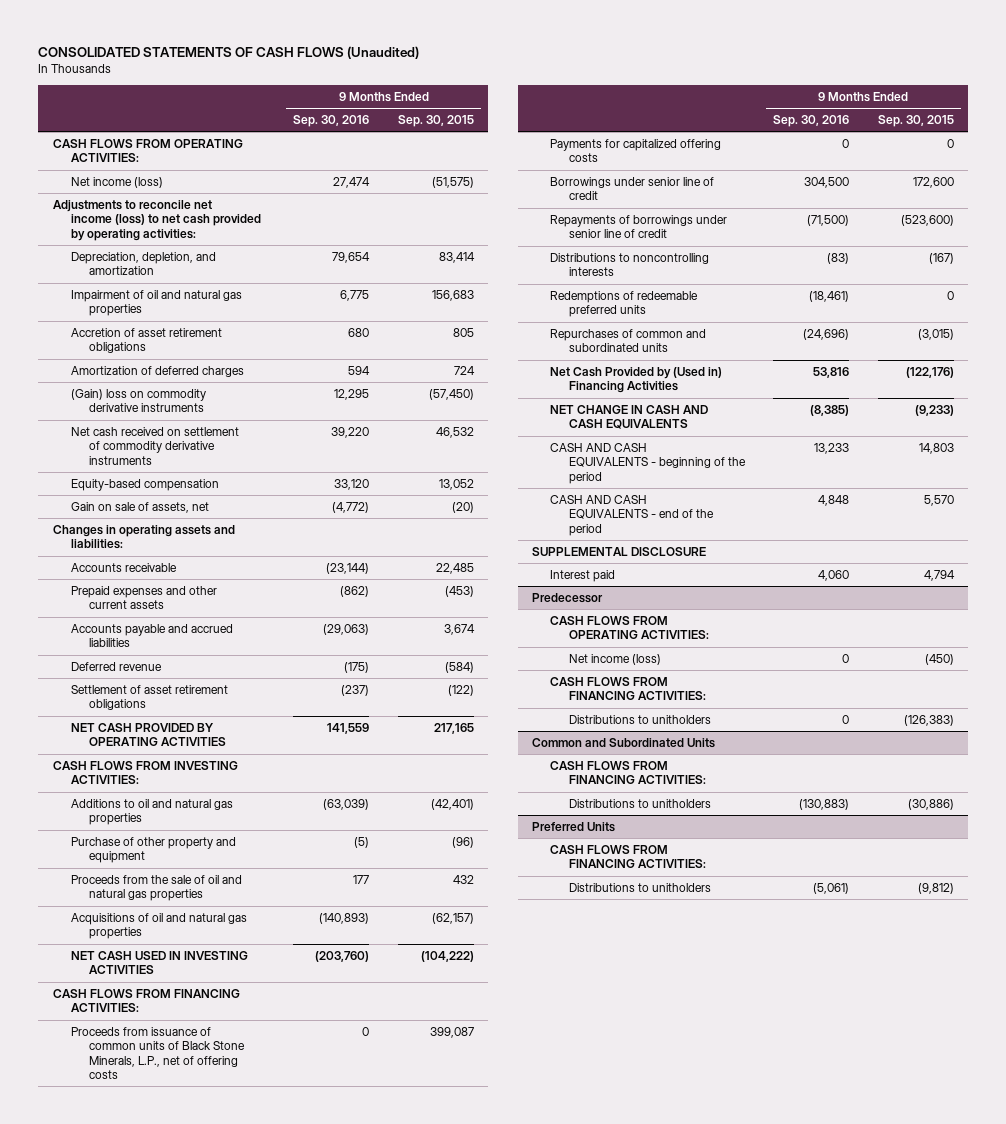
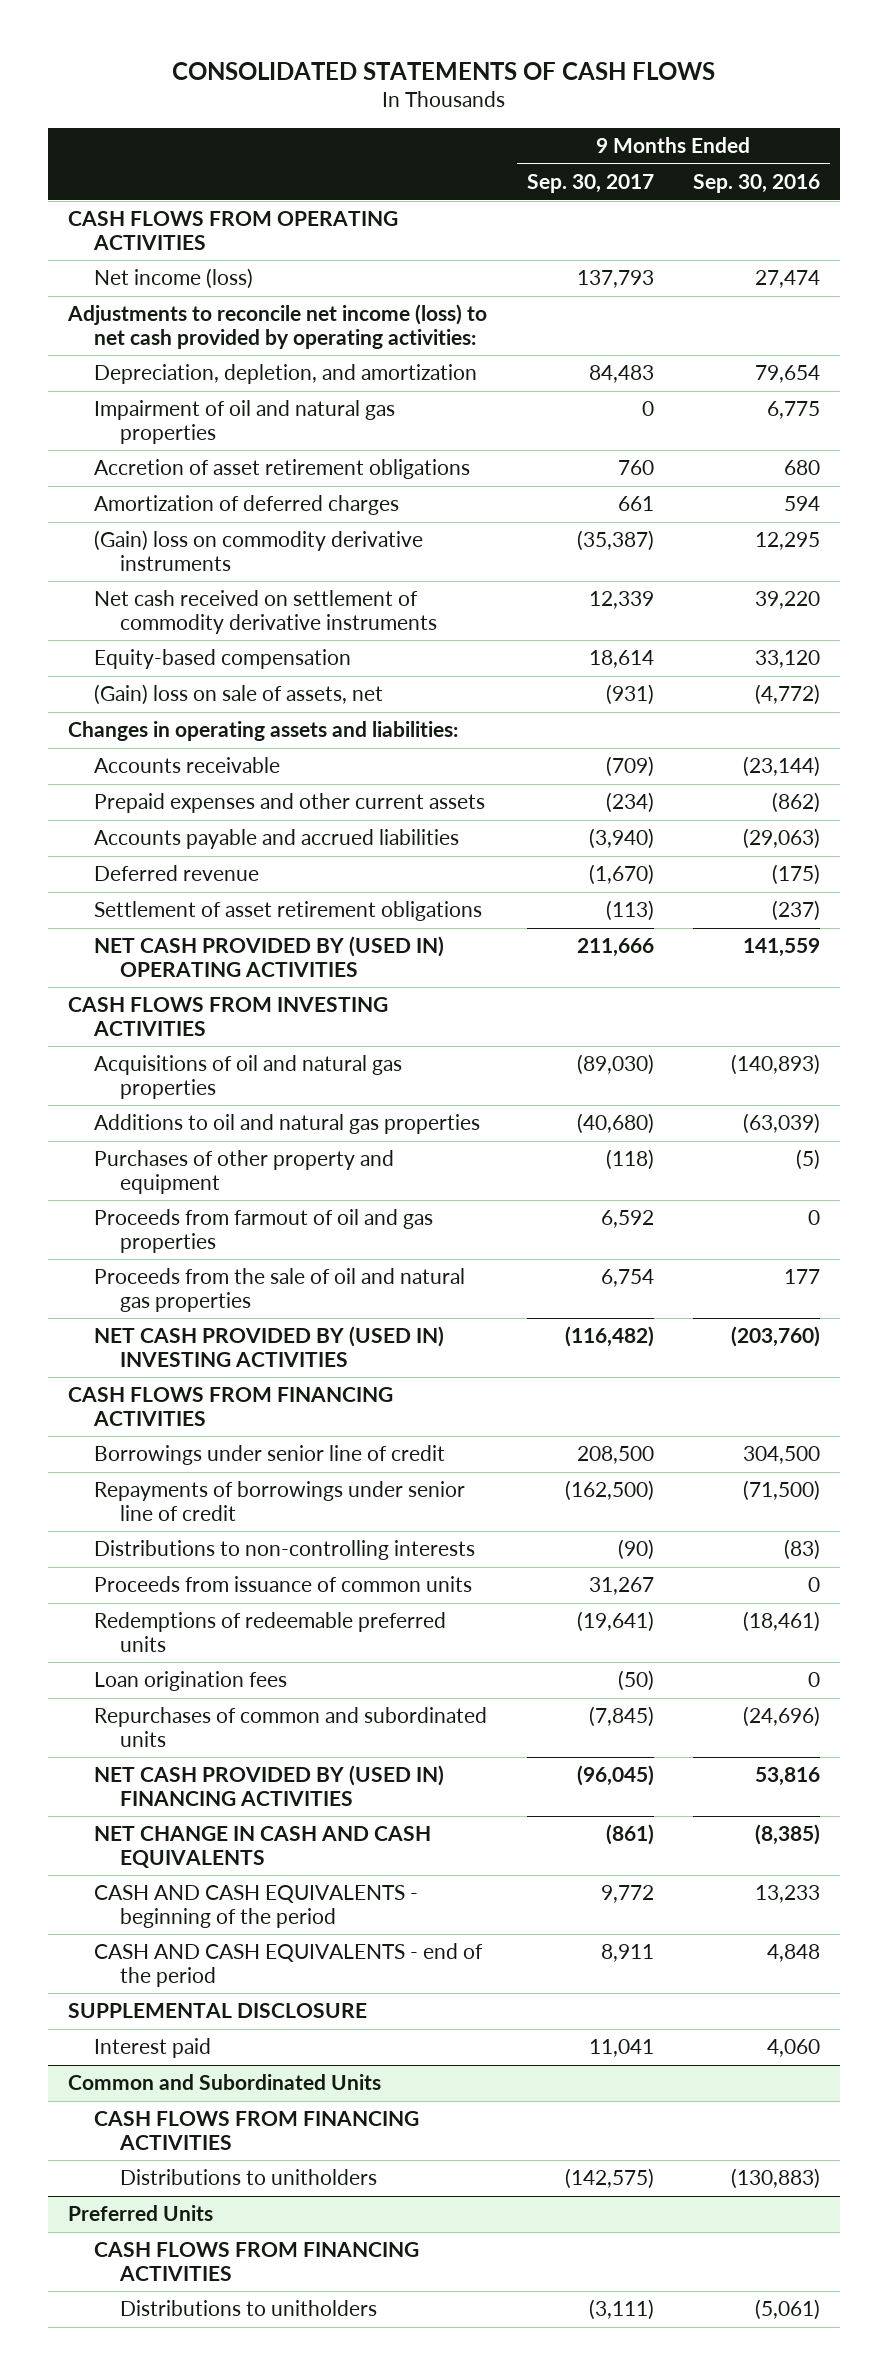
[38,45,420,59] CONSOLIDATED STATEMENTS OF CASH FLOWS (Unaudited) -> [172,61,716,80] CONSOLIDATED STATEMENTS OF CASH FLOWS
[398,115,475,128] Sep. 30, 2015 -> none
none -> [526,173,654,193] Sep. 30, 2017
[52,138,243,163] CASH FLOWS FROM OPERATING ACTIVITIES: -> [67,211,398,250] CASH FLOWS FROM OPERATING ACTIVITIES
[70,501,209,513] Gain on sale of assets, net -> [93,684,383,706] (Gain) loss on sale of assets, net
[70,722,226,747] NET CASH PROVIDED BY OPERATING ACTIVITIES -> [93,936,444,977] NET CASH PROVIDED BY (USED IN) OPERATING ACTIVITIES
[52,760,238,785] CASH FLOWS FROM INVESTING ACTIVITIES: -> [67,997,388,1036] CASH FLOWS FROM INVESTING ACTIVITIES
[70,912,247,940] Acquisitions of oil and natural gas properties -> [93,1055,402,1099] Acquisitions of oil and natural gas properties
[70,836,236,864] Purchase of other property and equipment -> [93,1150,394,1194] Purchases of other property and equipment
none -> [93,1209,433,1253] Proceeds from farmout of oil and gas properties
[70,1026,245,1079] Proceeds from issuance of common units of Black Stone Minerals, L.P., net of offering costs -> none
[550,138,722,163] Payments for capitalized offering costs -> none
[70,950,248,975] NET CASH USED IN INVESTING ACTIVITIES -> [93,1326,444,1367] NET CASH PROVIDED BY (USED IN) INVESTING ACTIVITIES
[52,988,240,1013] CASH FLOWS FROM FINANCING ACTIVITIES: -> [67,1387,393,1426] CASH FLOWS FROM FINANCING ACTIVITIES
[550,252,710,277] Distributions to noncontrolling interests -> [93,1540,475,1561] Distributions to non-controlling interests
none -> [93,1576,472,1593] Proceeds from issuance of common units
none -> [93,1671,287,1692] Loan origination fees
[550,366,723,394] Net Cash Provided by (Used in) Financing Activities -> [93,1765,444,1806] NET CASH PROVIDED BY (USED IN) FINANCING ACTIVITIES
[532,592,604,603] Predecessor -> none
[550,615,709,640] CASH FLOWS FROM OPERATING ACTIVITIES: -> none
[568,653,661,665] Net income (loss) -> none
[550,676,706,701] CASH FLOWS FROM FINANCING ACTIVITIES: -> none
[568,714,711,724] Distributions to unitholders -> none
[550,760,706,785] CASH FLOWS FROM FINANCING ACTIVITIES: -> [93,2111,419,2150] CASH FLOWS FROM FINANCING ACTIVITIES
[550,844,706,869] CASH FLOWS FROM FINANCING ACTIVITIES: -> [93,2242,419,2281] CASH FLOWS FROM FINANCING ACTIVITIES

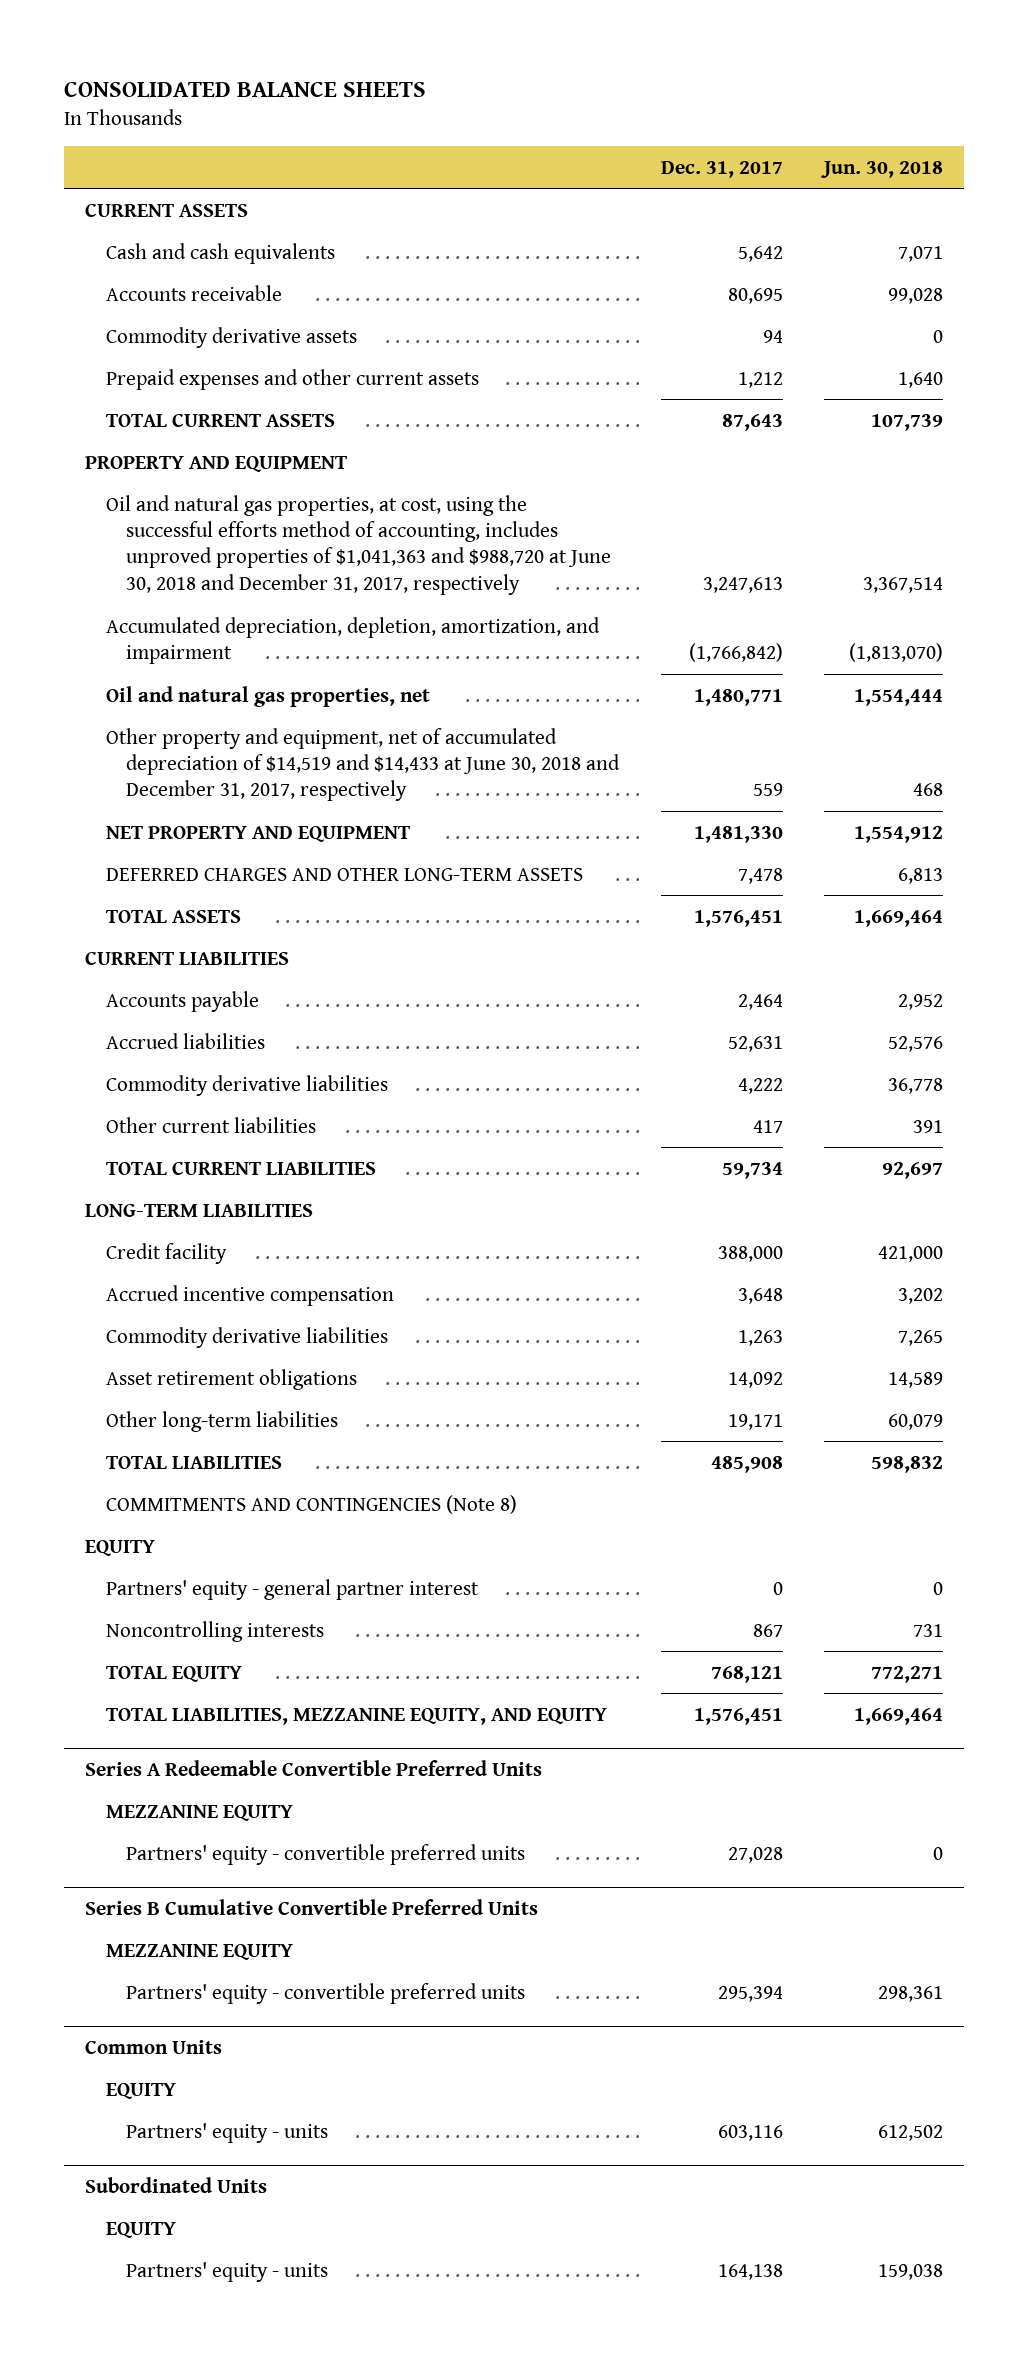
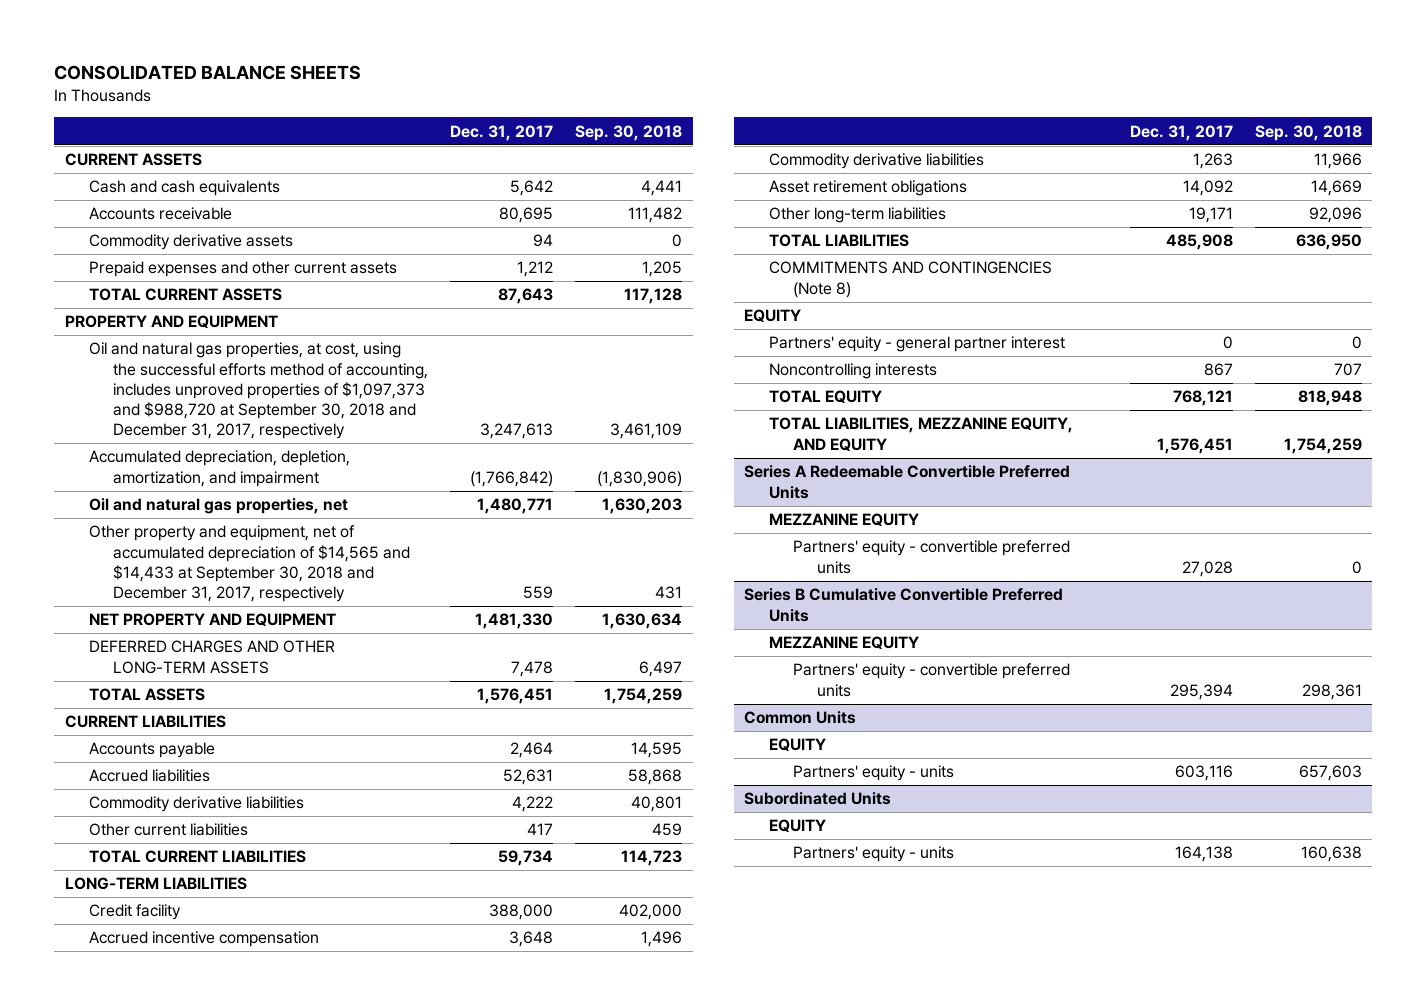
[821,160,944,178] Jun. 30, 2018 -> none
none -> [575,124,683,141] Sep. 30, 2018
[105,494,612,595] Oil and natural gas properties, at cost, using the successful efforts method of accounting, includes unproved properties of $1,041,363 and $988,720 at June 30, 2018 and December 31, 2017, respectively -> [89,342,429,440] Oil and natural gas properties, at cost, using the successful efforts method of accounting, includes unproved properties of $1,097,373 and $988,720 at September 30, 2018 and December 31, 2017, respectively
[105,727,621,802] Other property and equipment, net of accumulated depreciation of $14,519 and $14,433 at June 30, 2018 and December 31, 2017, respectively -> [89,525,411,603] Other property and equipment, net of accumulated depreciation of $14,565 and $14,433 at September 30, 2018 and December 31, 2017, respectively

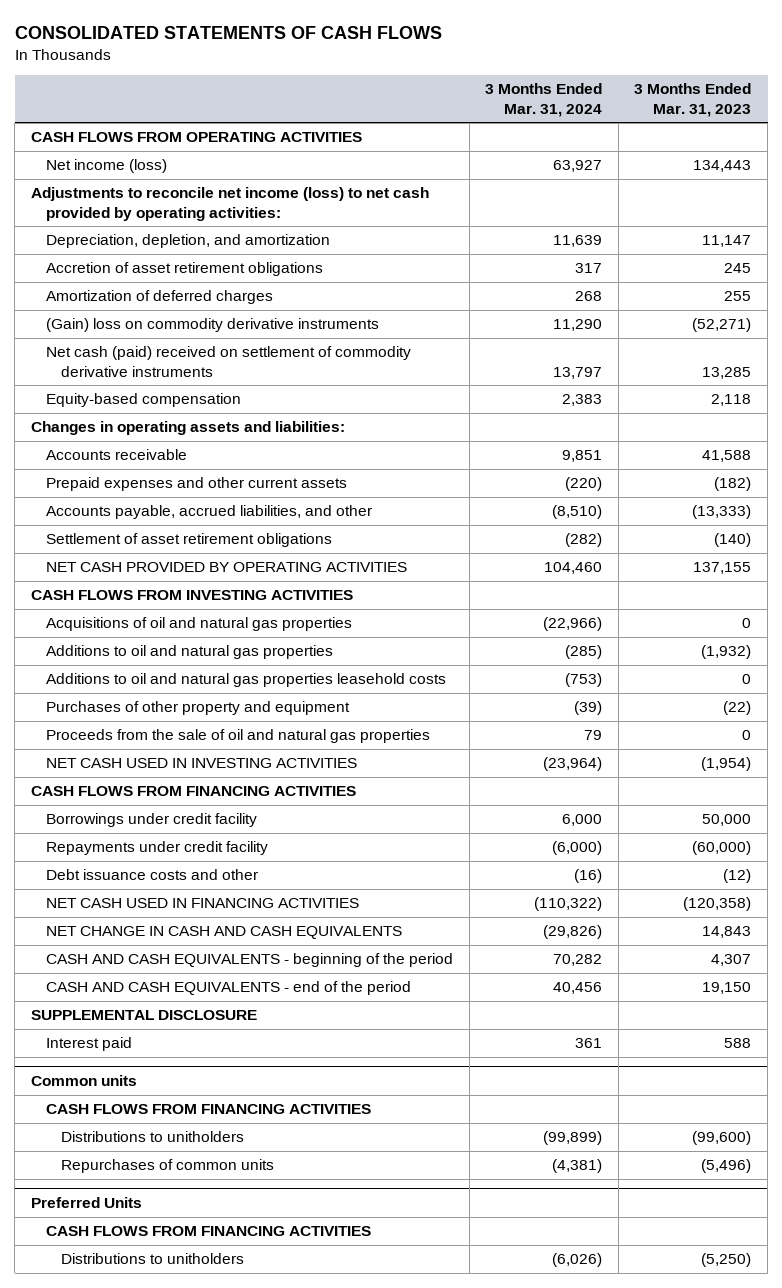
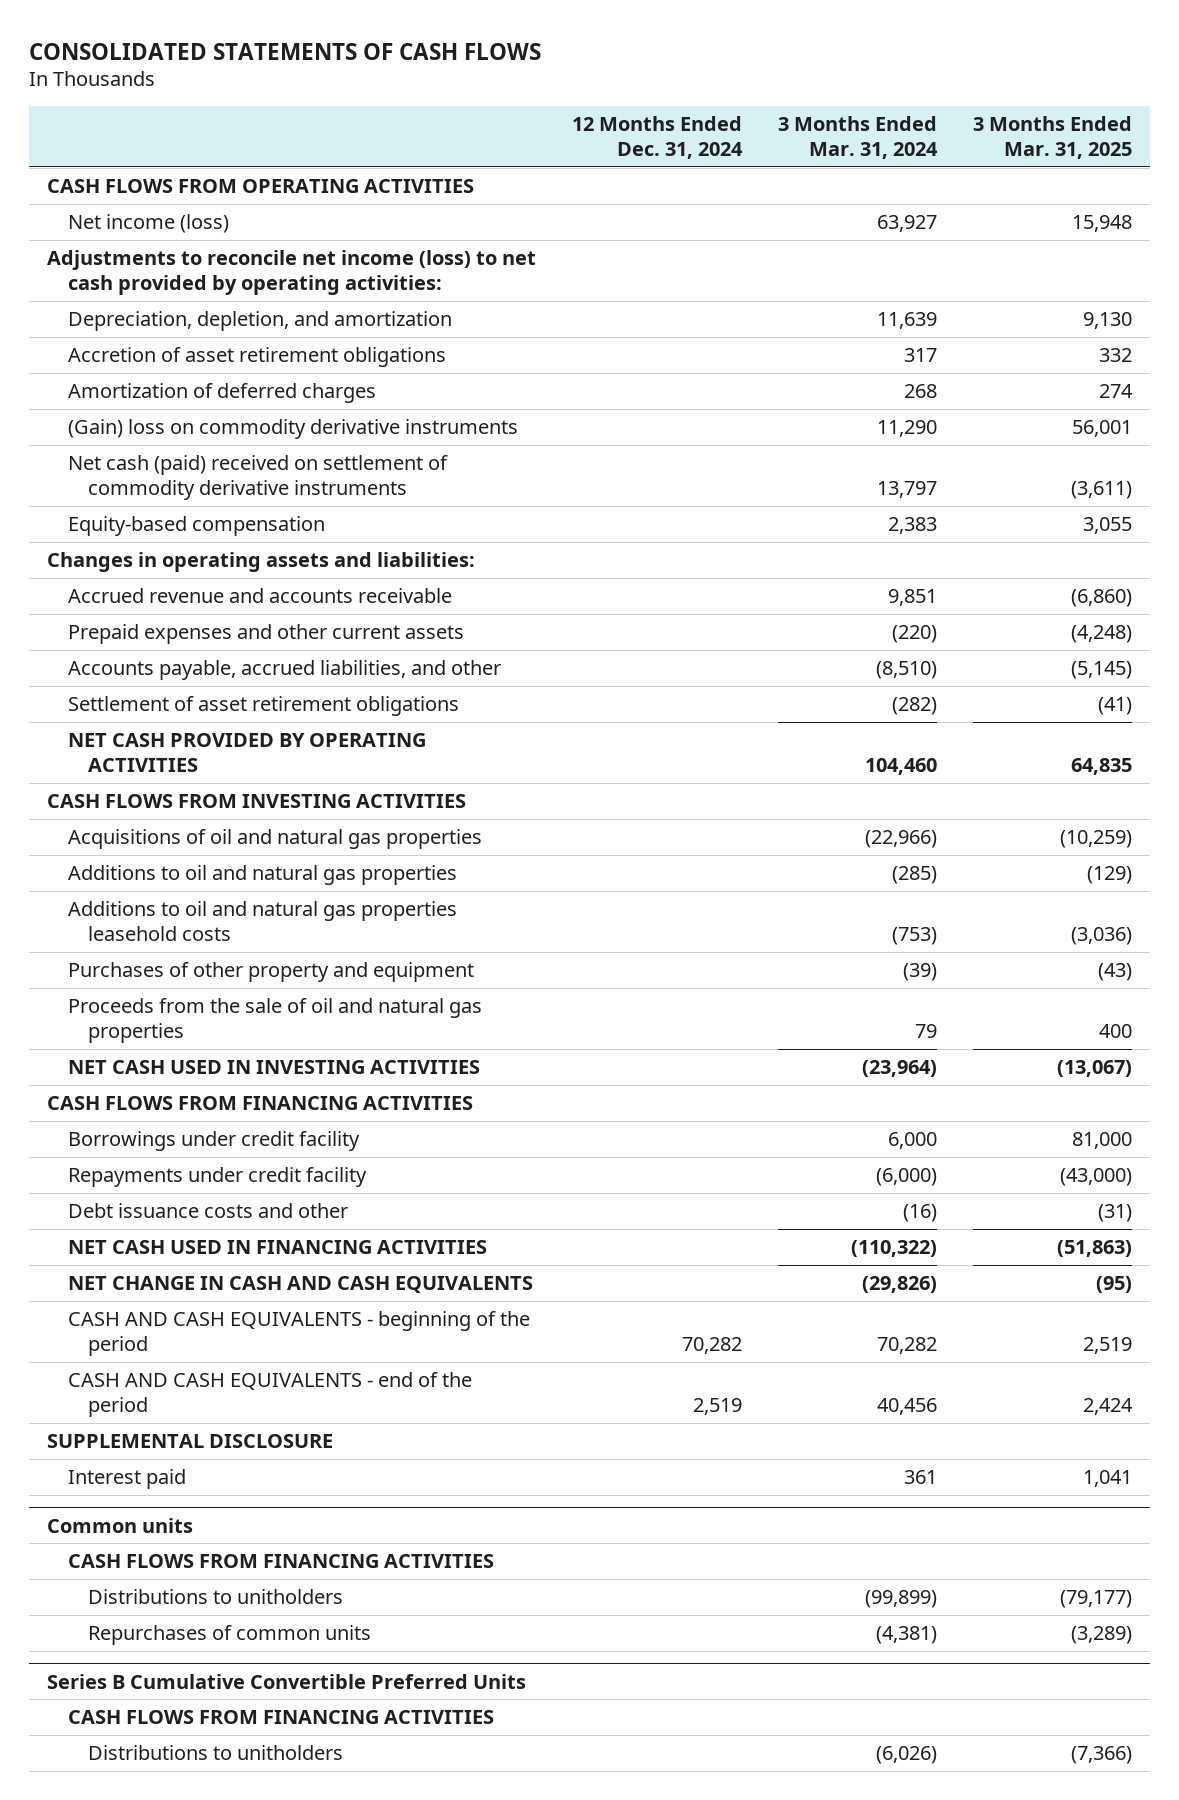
[634,83,752,117] 3 Months Ended Mar. 31, 2023 -> none
none -> [571,116,743,159] 12 Months Ended Dec. 31, 2024
none -> [972,116,1132,159] 3 Months Ended Mar. 31, 2025
[45,449,187,461] Accounts receivable -> [67,588,452,604] Accrued revenue and accounts receivable
[30,1196,142,1208] Preferred Units -> none
none -> [46,1673,526,1689] Series B Cumulative Convertible Preferred Units

